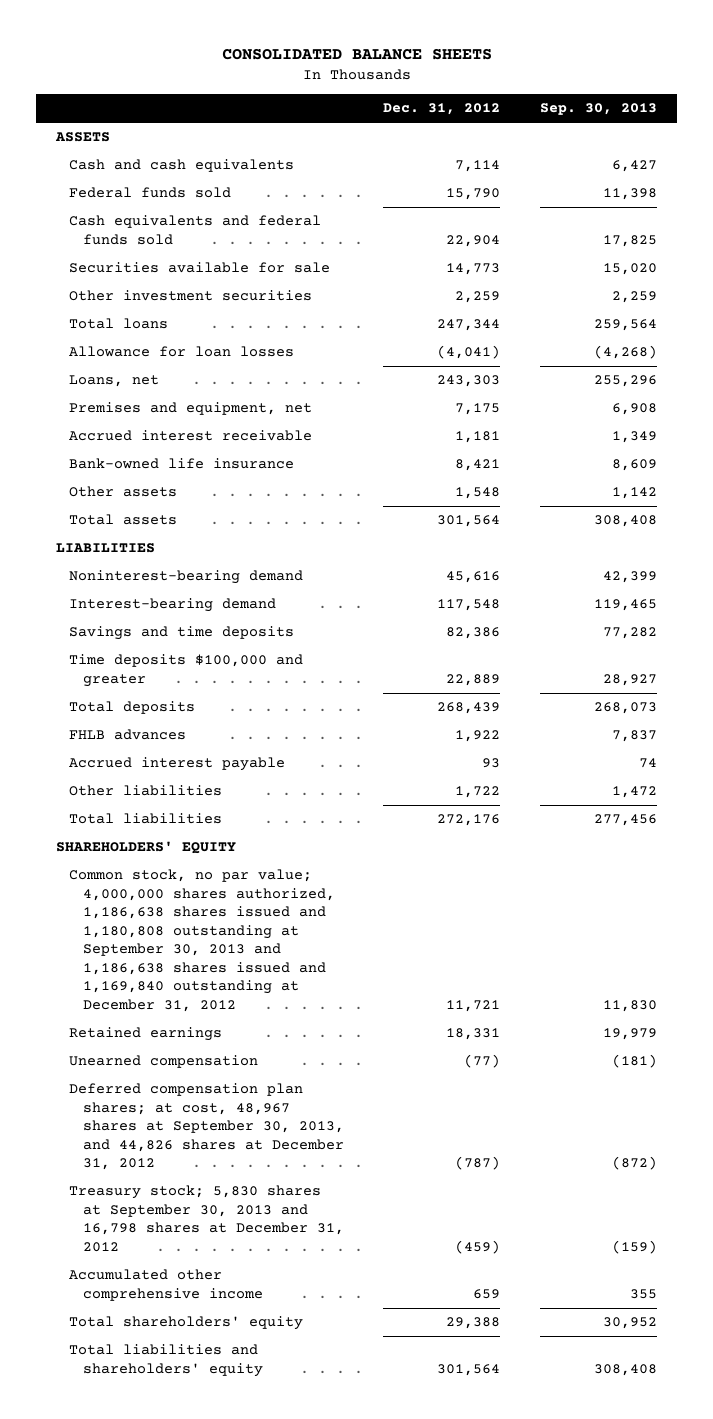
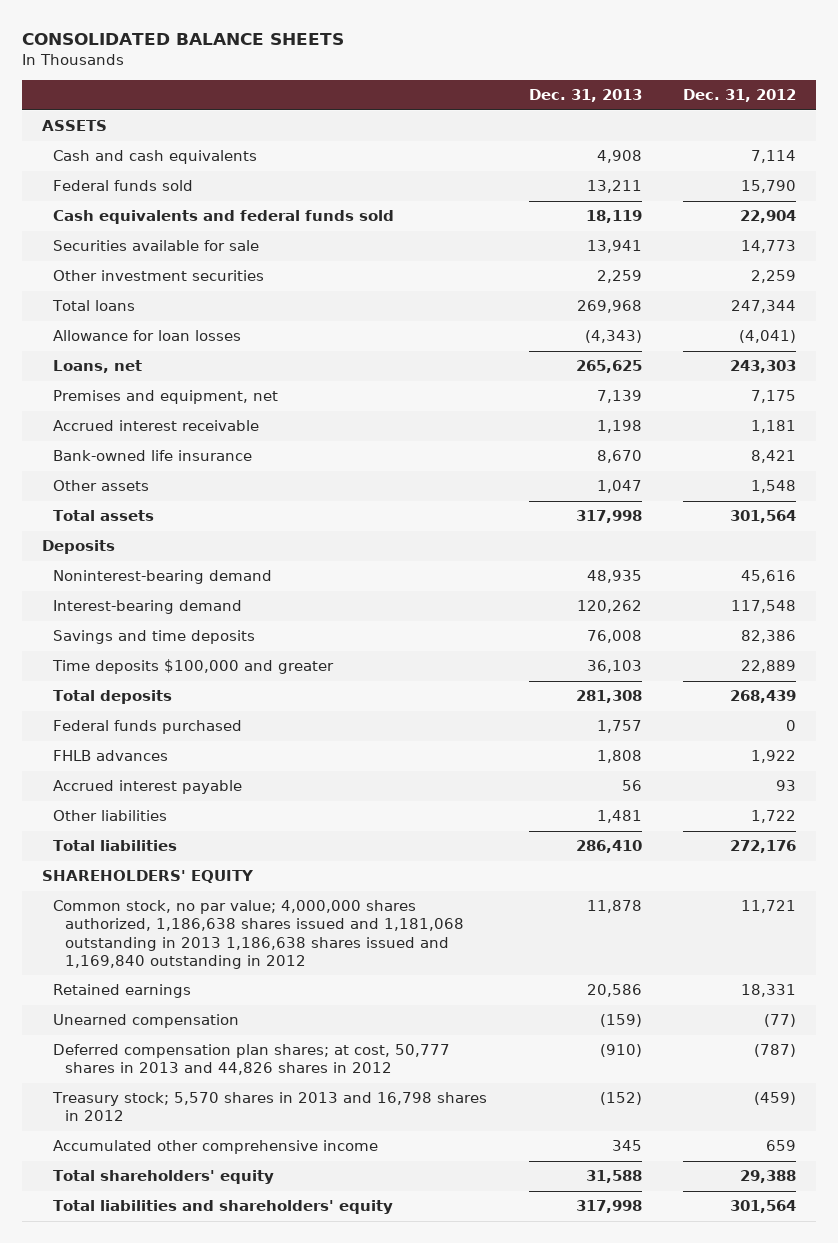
[540,103,658,116] Sep. 30, 2013 -> none
none -> [528,89,642,103] Dec. 31, 2013
[56,543,156,554] LIABILITIES -> none
none -> [42,540,116,555] Deposits
none -> [53,720,243,735] Federal funds purchased
[69,869,335,1012] Common stock, no par value; 4,000,000 shares authorized, 1,186,638 shares issued and 1,180,808 outstanding at September 30, 2013 and 1,186,638 shares issued and 1,169,840 outstanding at December 31, 2012 -> [53,900,464,969] Common stock, no par value; 4,000,000 shares authorized, 1,186,638 shares issued and 1,181,068 outstanding in 2013 1,186,638 shares issued and 1,169,840 outstanding in 2012
[69,1083,344,1171] Deferred compensation plan shares; at cost, 48,967 shares at September 30, 2013, and 44,826 shares at December 31, 2012 -> [53,1044,451,1076] Deferred compensation plan shares; at cost, 50,777 shares in 2013 and 44,826 shares in 2012
[69,1185,344,1252] Treasury stock; 5,830 shares at September 30, 2013 and 16,798 shares at December 31, 2012 -> [52,1092,488,1122] Treasury stock; 5,570 shares in 2013 and 16,798 shares in 2012

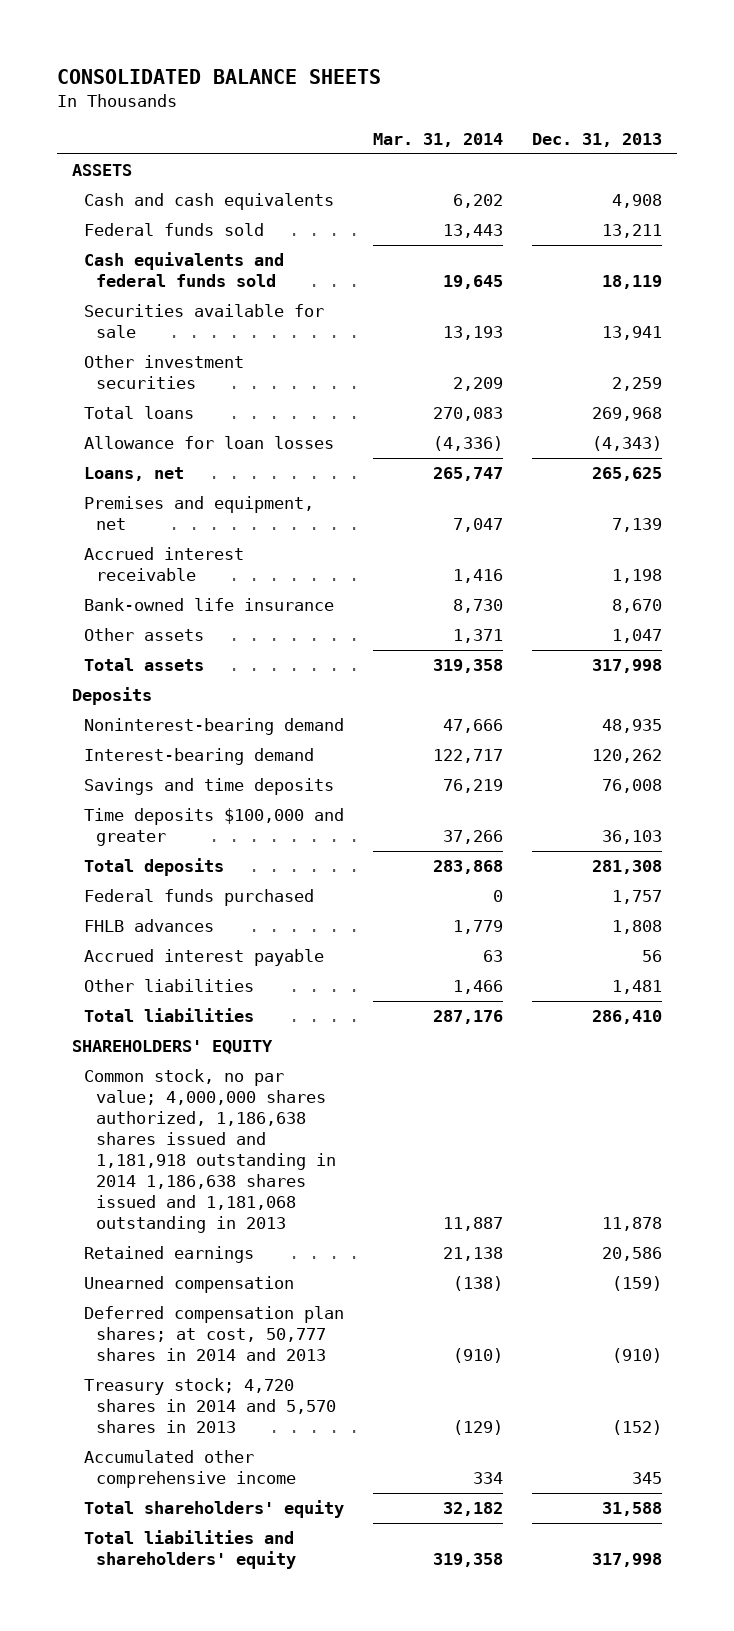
[682,89,796,103] Dec. 31, 2012 -> none
none -> [373,132,504,147] Mar. 31, 2014
[53,900,464,969] Common stock, no par value; 4,000,000 shares authorized, 1,186,638 shares issued and 1,181,068 outstanding in 2013 1,186,638 shares issued and 1,169,840 outstanding in 2012 -> [84,1069,337,1234] Common stock, no par value; 4,000,000 shares authorized, 1,186,638 shares issued and 1,181,918 outstanding in 2014 1,186,638 shares issued and 1,181,068 outstanding in 2013
[53,1044,451,1076] Deferred compensation plan shares; at cost, 50,777 shares in 2013 and 44,826 shares in 2012 -> [84,1306,345,1362] Deferred compensation plan shares; at cost, 50,777 shares in 2014 and 2013
[52,1092,488,1122] Treasury stock; 5,570 shares in 2013 and 16,798 shares in 2012 -> [84,1378,337,1434] Treasury stock; 4,720 shares in 2014 and 5,570 shares in 2013

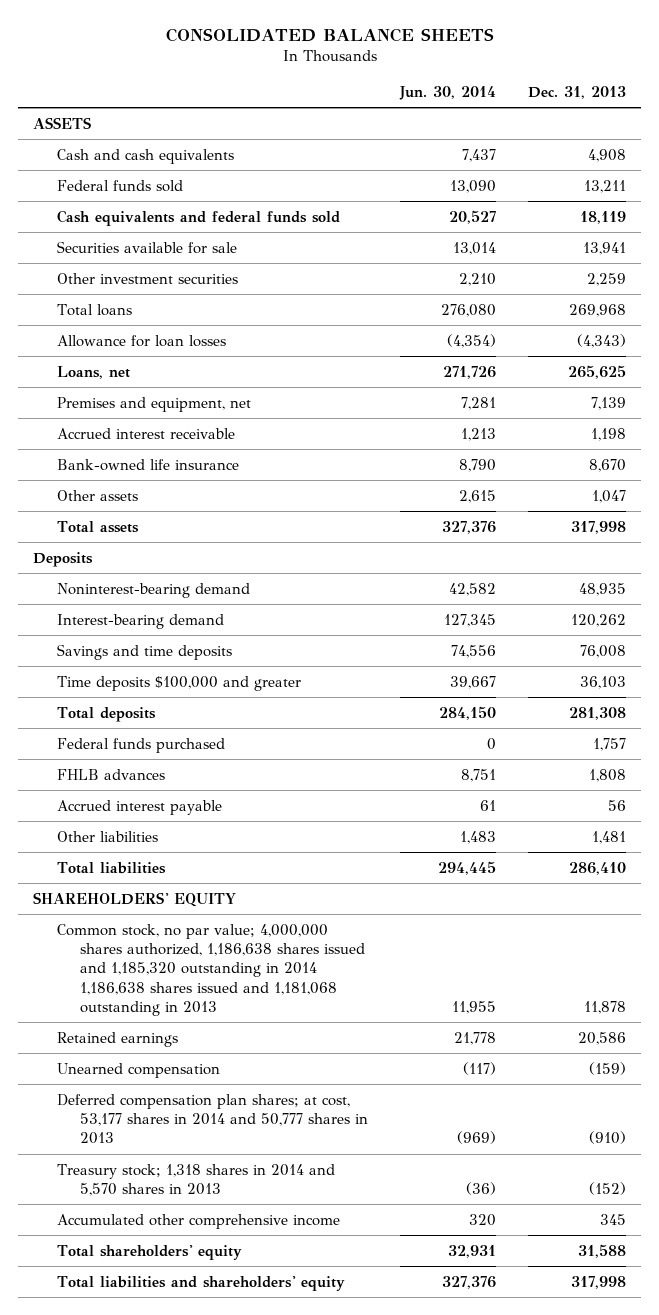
[373,132,504,147] Mar. 31, 2014 -> none
none -> [398,86,496,101] Jun. 30, 2014
[84,1069,337,1234] Common stock, no par value; 4,000,000 shares authorized, 1,186,638 shares issued and 1,181,918 outstanding in 2014 1,186,638 shares issued and 1,181,068 outstanding in 2013 -> [56,923,366,1016] Common stock, no par value; 4,000,000 shares authorized, 1,186,638 shares issued and 1,185,320 outstanding in 2014 1,186,638 shares issued and 1,181,068 outstanding in 2013
[84,1306,345,1362] Deferred compensation plan shares; at cost, 50,777 shares in 2014 and 2013 -> [56,1093,369,1145] Deferred compensation plan shares; at cost, 53,177 shares in 2014 and 50,777 shares in 2013
[84,1378,337,1434] Treasury stock; 4,720 shares in 2014 and 5,570 shares in 2013 -> [56,1163,335,1197] Treasury stock; 1,318 shares in 2014 and 5,570 shares in 2013

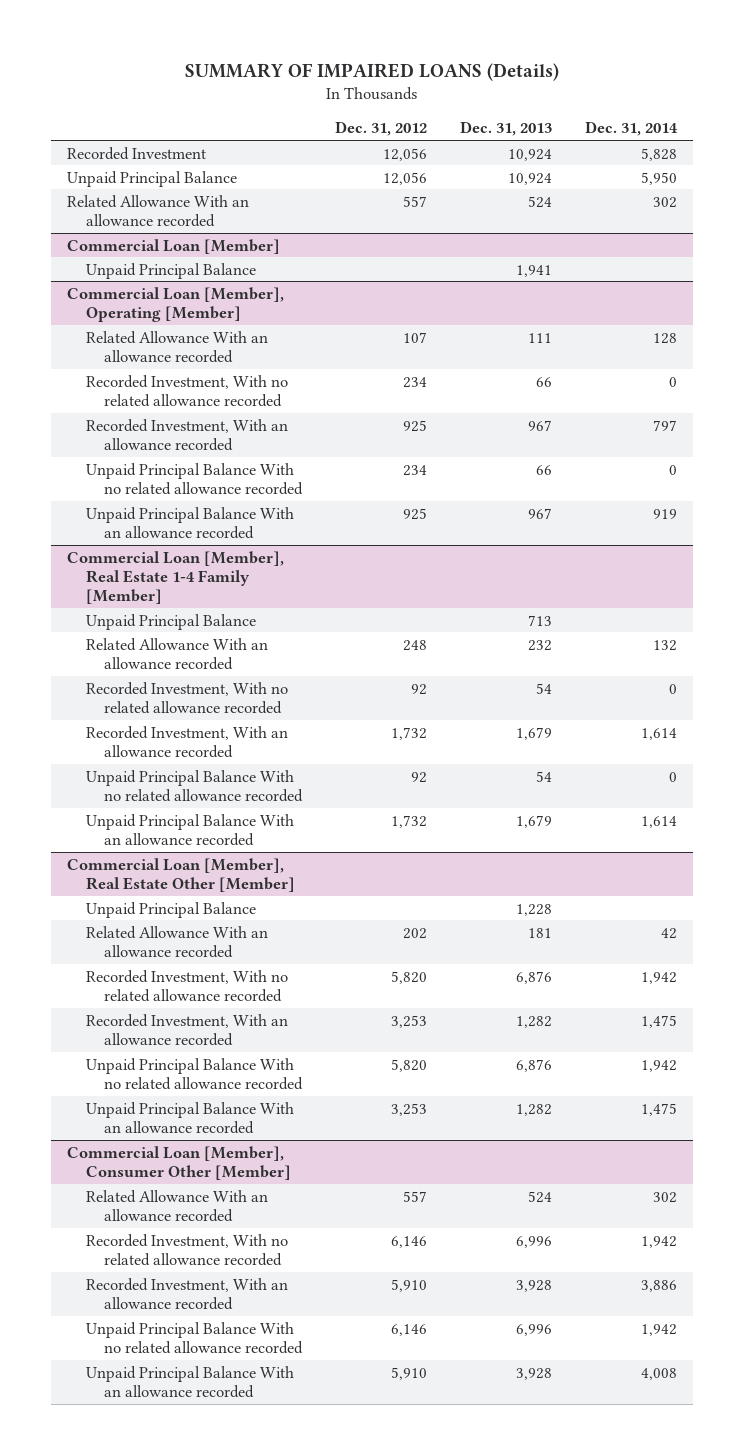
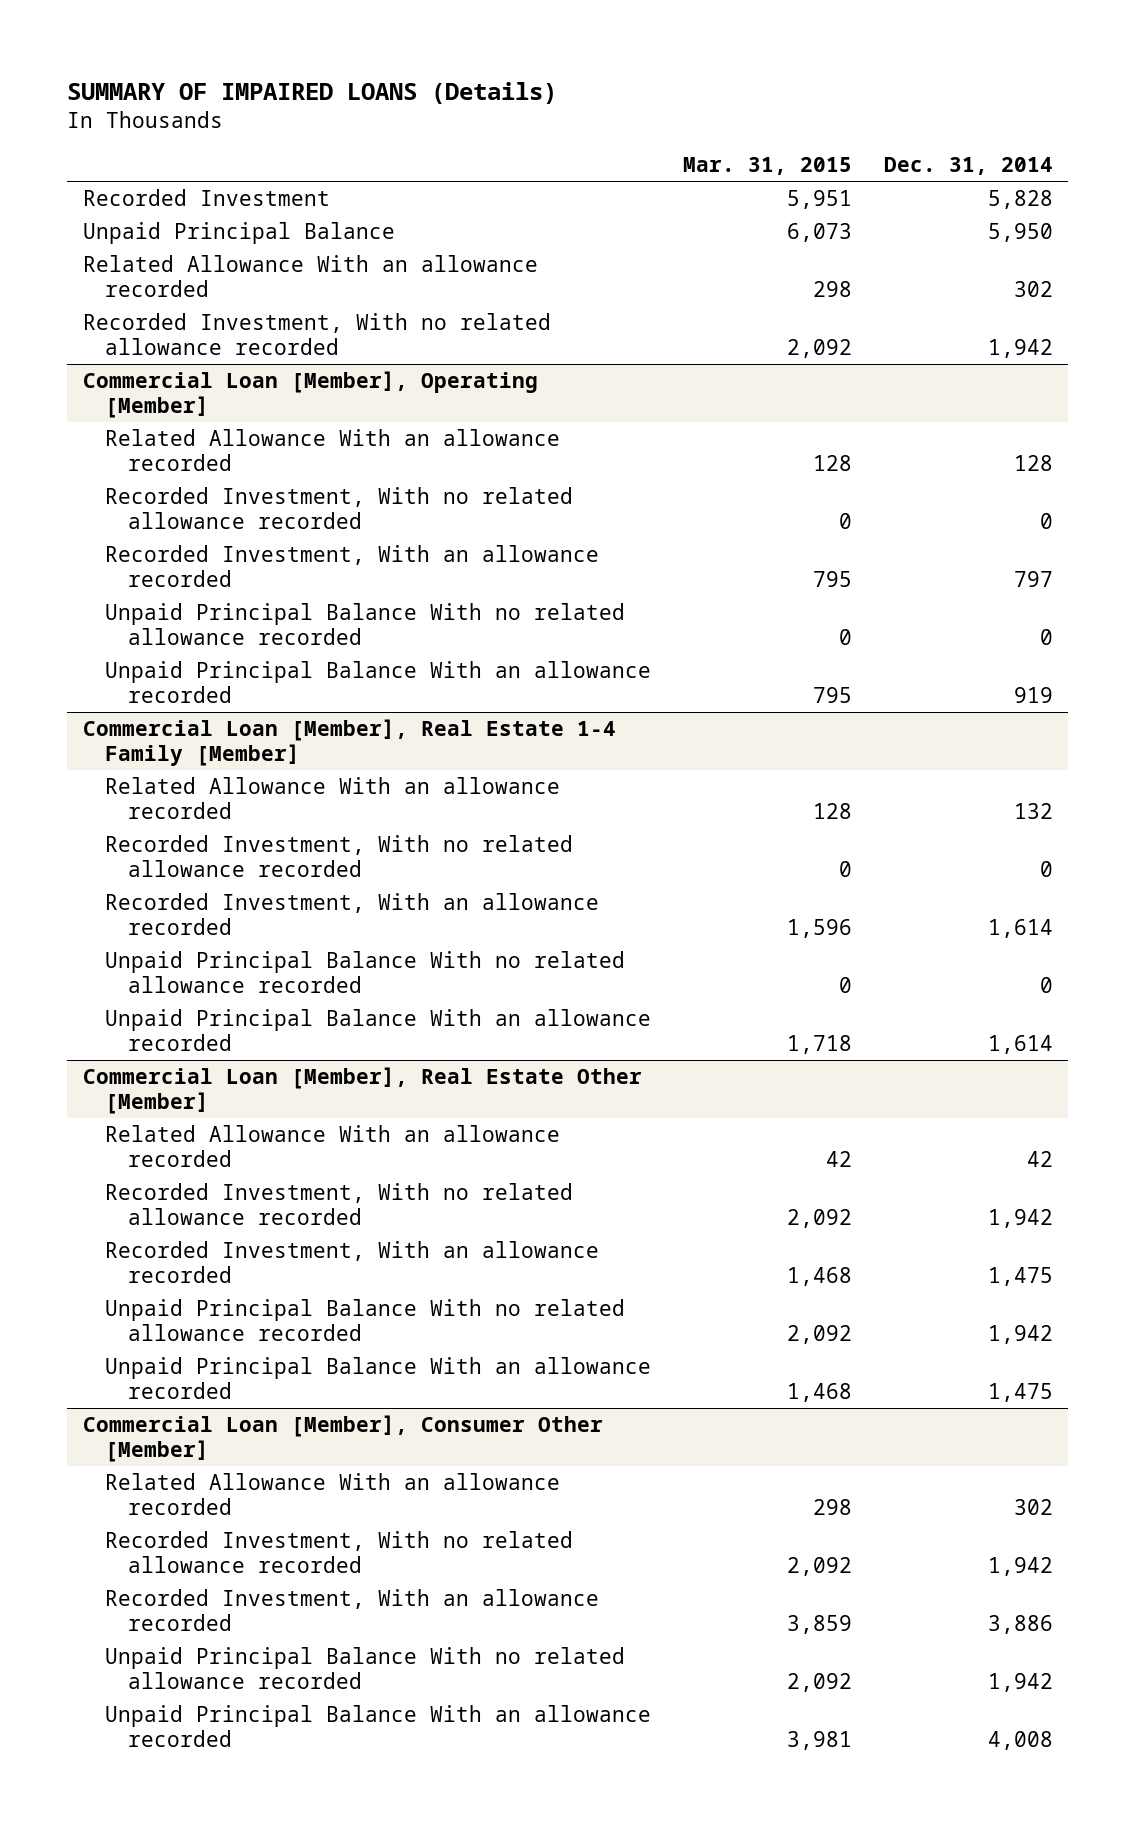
[335,121,428,137] Dec. 31, 2012 -> none
[459,121,552,137] Dec. 31, 2013 -> none
none -> [683,157,853,176] Mar. 31, 2015
[67,238,281,254] Commercial Loan [Member] -> none
[85,262,256,279] Unpaid Principal Balance -> none
none -> [83,312,552,356] Recorded Investment, With no related allowance recorded
[85,613,256,630] Unpaid Principal Balance -> none
[85,901,256,918] Unpaid Principal Balance -> none

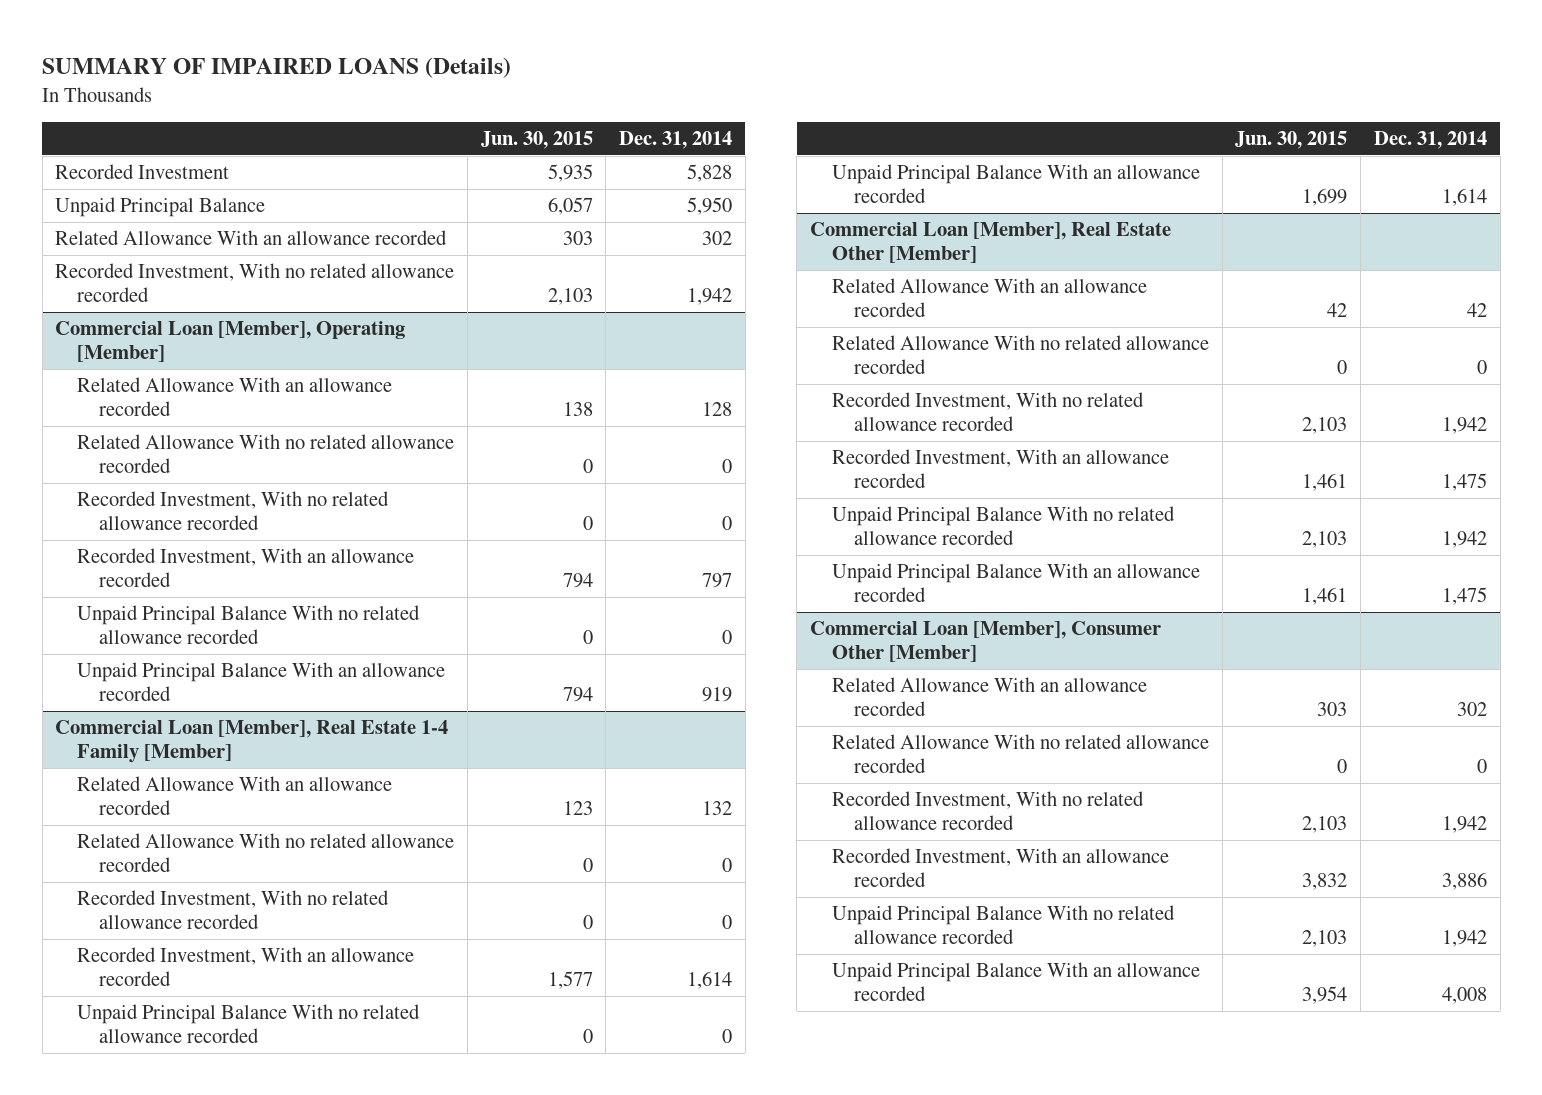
[683,157,853,176] Mar. 31, 2015 -> none
none -> [480,131,593,150] Jun. 30, 2015
none -> [77,434,455,474] Related Allowance With no related allowance recorded
none -> [77,833,455,873] Related Allowance With no related allowance recorded
none -> [831,335,1209,375] Related Allowance With no related allowance recorded
none -> [831,734,1209,774] Related Allowance With no related allowance recorded

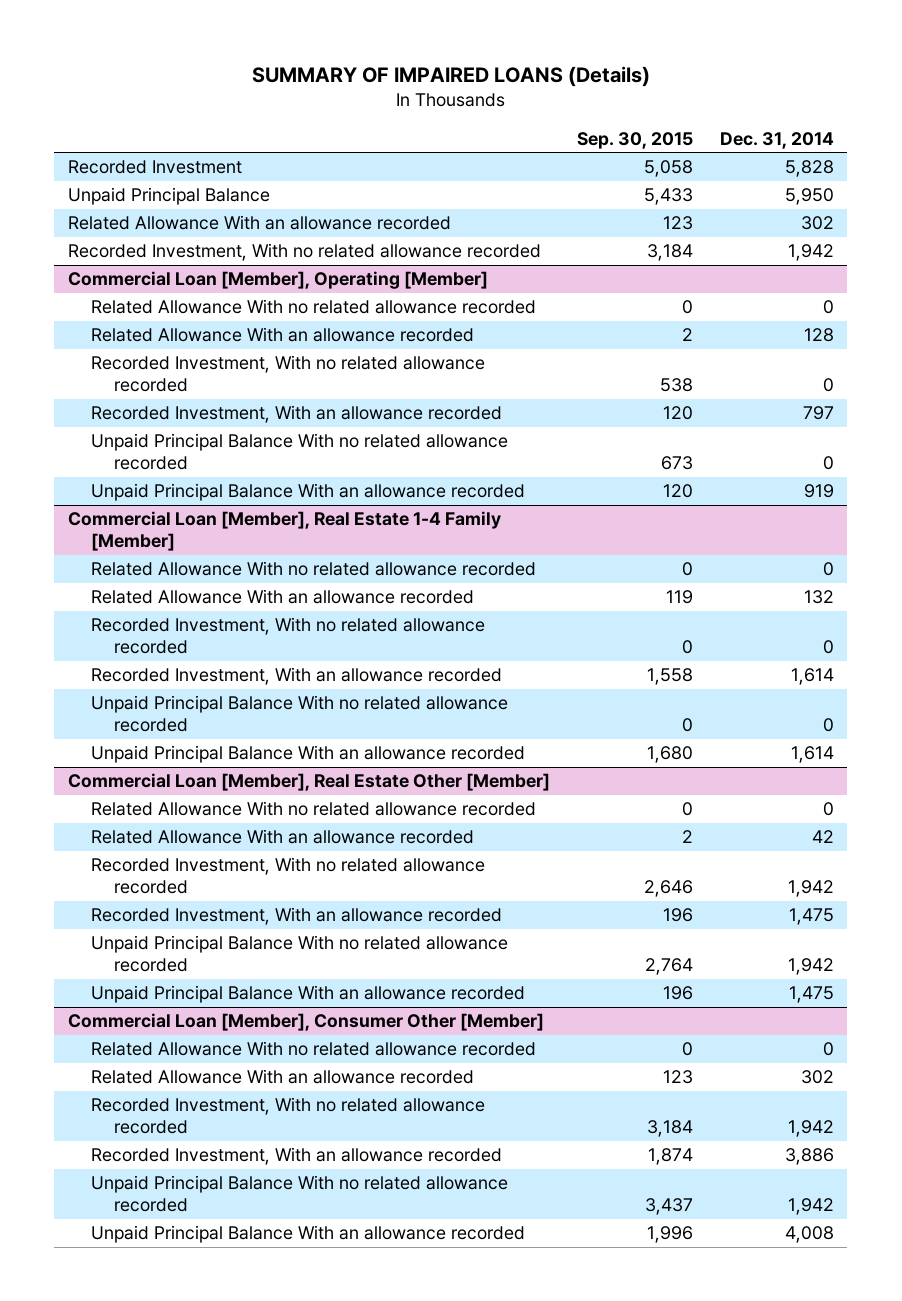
[480,131,593,150] Jun. 30, 2015 -> none
none -> [576,131,693,149] Sep. 30, 2015
[77,377,393,417] Related Allowance With an allowance recorded -> [90,327,474,343] Related Allowance With an allowance recorded
[77,776,393,816] Related Allowance With an allowance recorded -> [90,589,474,605] Related Allowance With an allowance recorded
[831,278,1147,318] Related Allowance With an allowance recorded -> [90,829,474,845] Related Allowance With an allowance recorded
[831,677,1147,717] Related Allowance With an allowance recorded -> [90,1069,474,1085] Related Allowance With an allowance recorded

